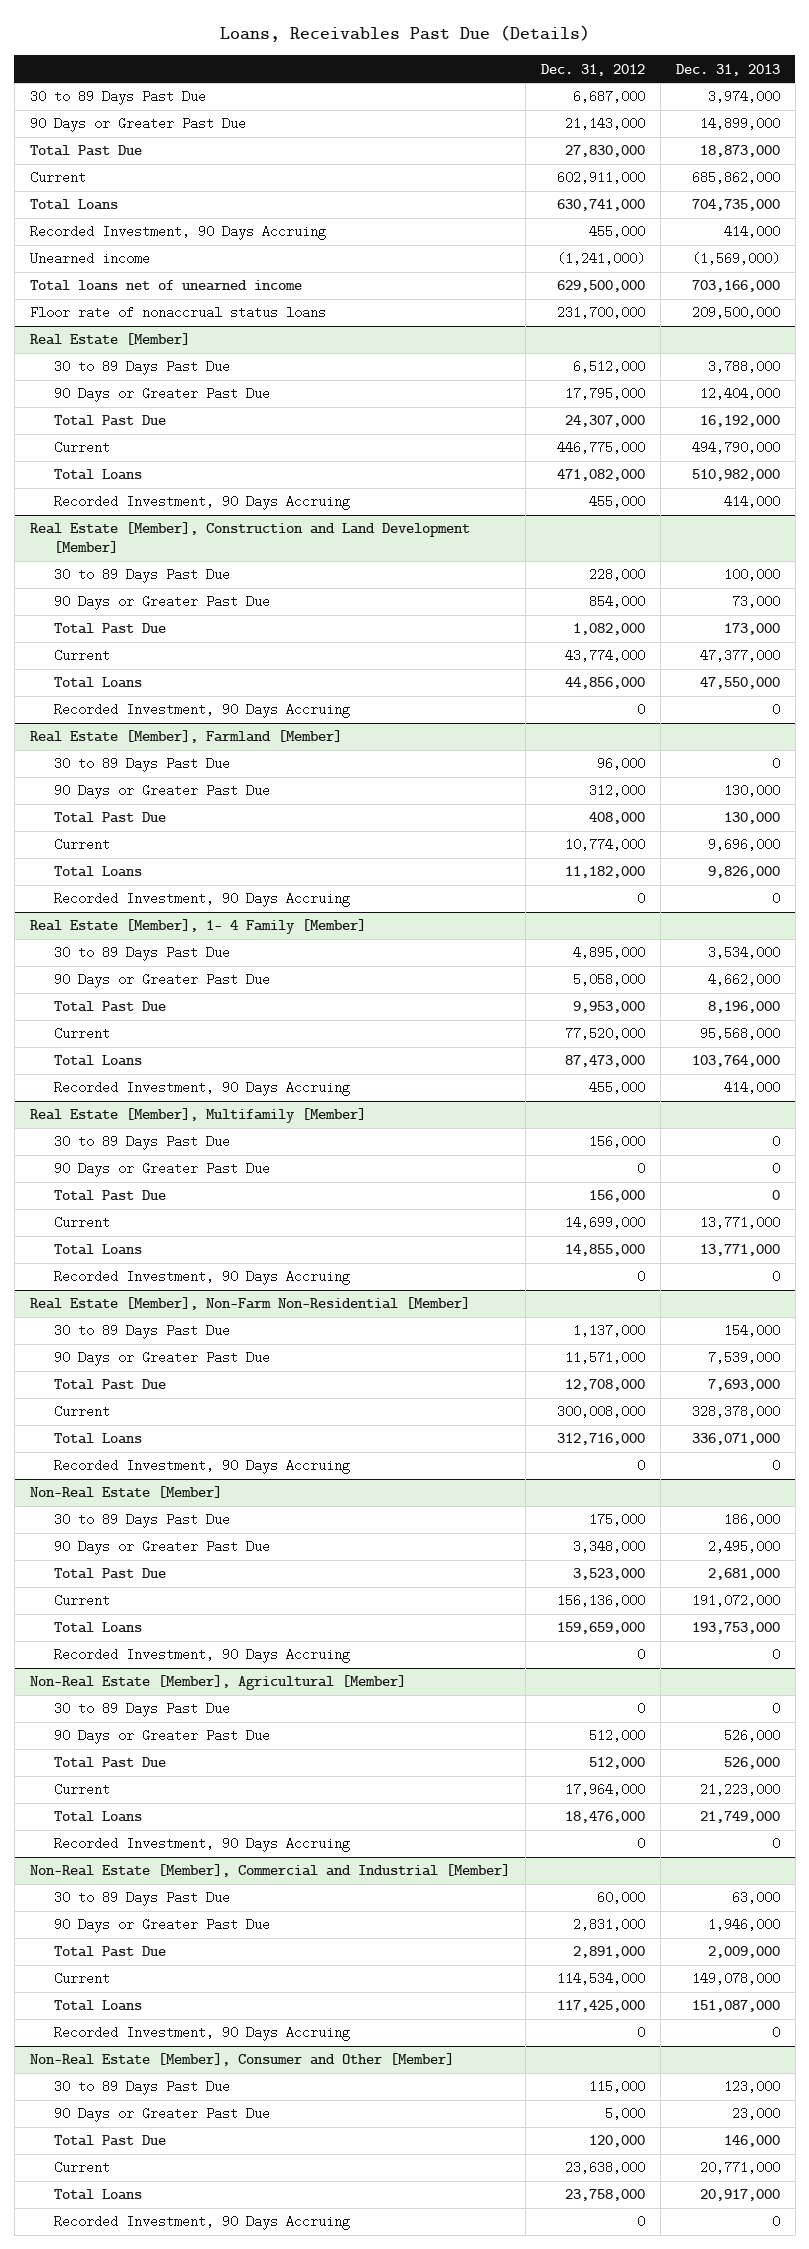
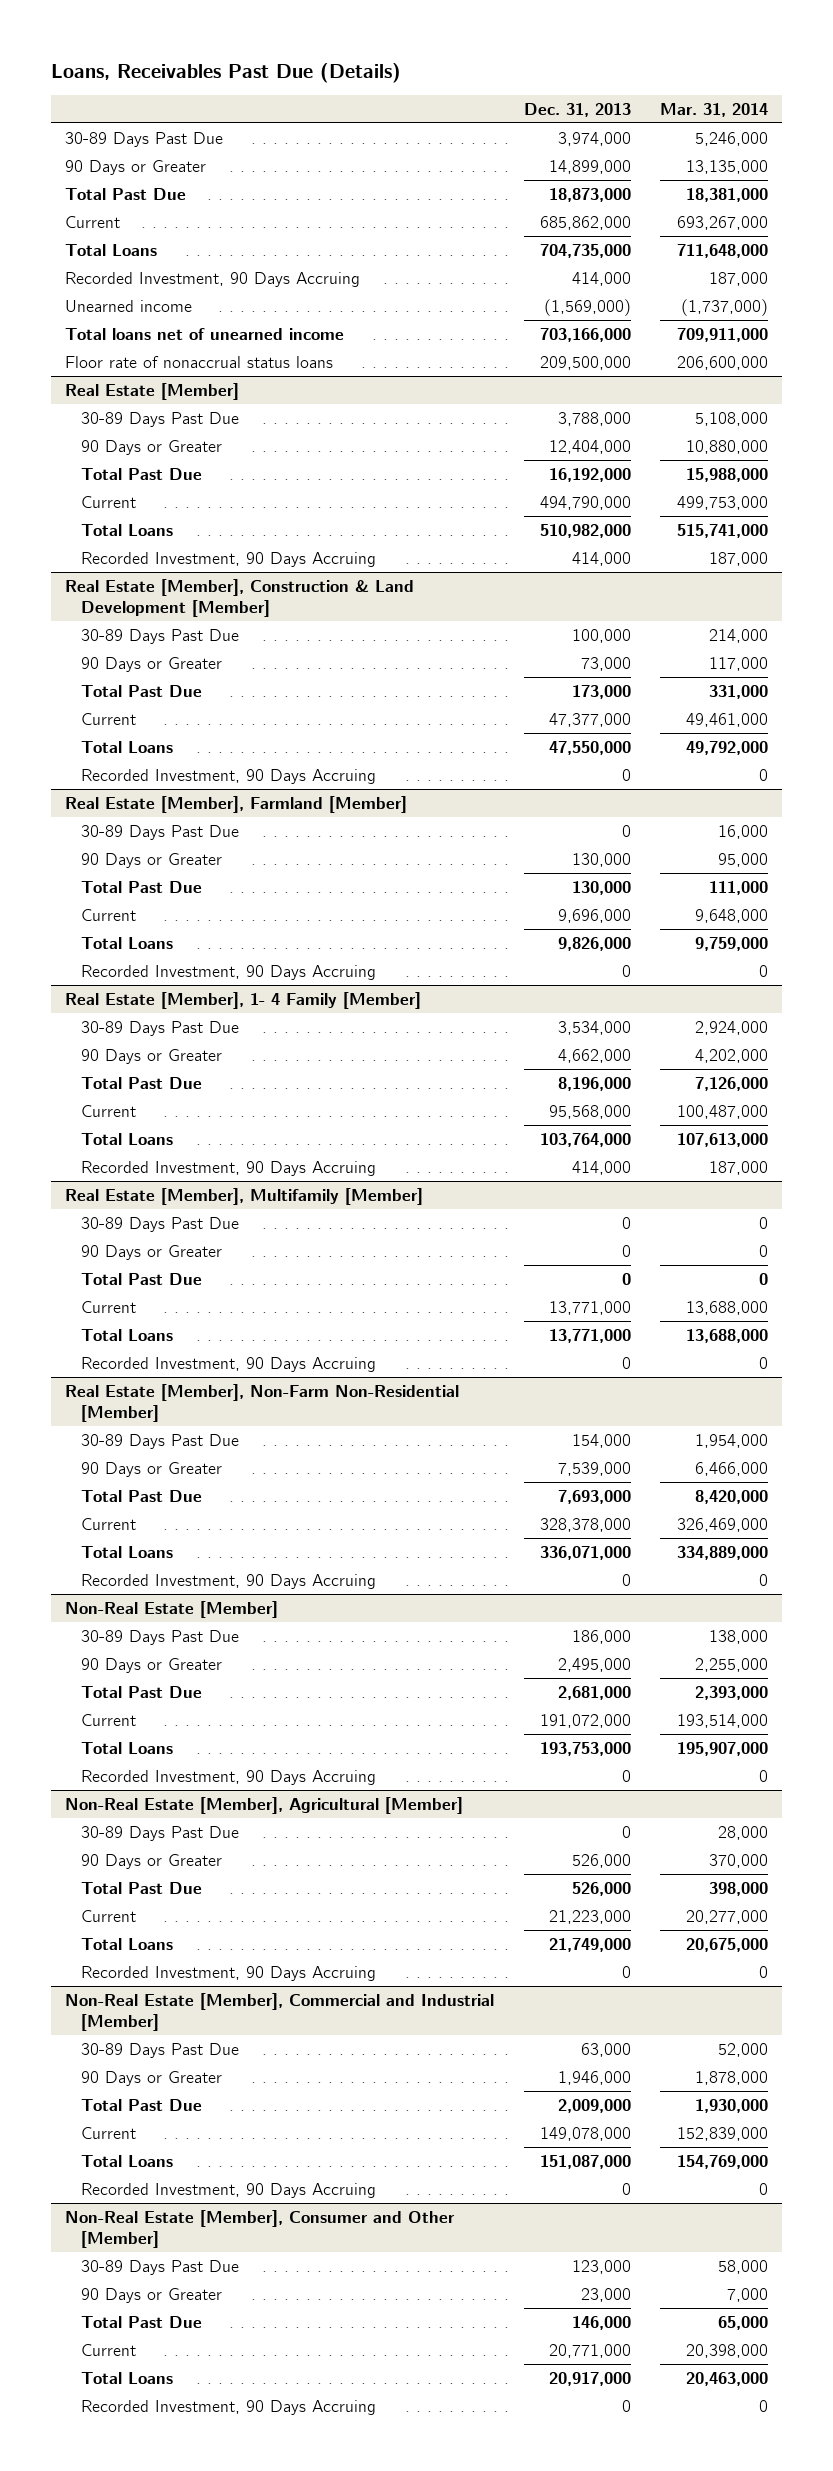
[540,63,645,76] Dec. 31, 2012 -> none
none -> [659,102,768,117] Mar. 31, 2014
[29,90,206,106] 30 to 89 Days Past Due -> [65,131,224,147] 30-89 Days Past Due
[29,117,246,133] 90 Days or Greater Past Due -> [65,159,207,175] 90 Days or Greater
[53,360,230,376] 30 to 89 Days Past Due -> [80,411,239,427] 30-89 Days Past Due
[53,387,270,403] 90 Days or Greater Past Due -> [80,439,222,455] 90 Days or Greater
[29,522,470,554] Real Estate [Member], Construction and Land Development [Member] -> [65,578,415,618] Real Estate [Member], Construction & Land Development [Member]
[53,568,230,584] 30 to 89 Days Past Due -> [80,628,239,644] 30-89 Days Past Due
[53,595,270,611] 90 Days or Greater Past Due -> [80,656,222,672] 90 Days or Greater
[53,757,230,773] 30 to 89 Days Past Due -> [80,824,239,840] 30-89 Days Past Due
[53,784,270,800] 90 Days or Greater Past Due -> [80,852,222,868] 90 Days or Greater
[53,946,230,962] 30 to 89 Days Past Due -> [80,1020,239,1036] 30-89 Days Past Due
[53,973,270,989] 90 Days or Greater Past Due -> [80,1048,222,1064] 90 Days or Greater
[53,1135,230,1151] 30 to 89 Days Past Due -> [80,1216,239,1232] 30-89 Days Past Due
[53,1162,270,1178] 90 Days or Greater Past Due -> [80,1244,222,1260] 90 Days or Greater
[53,1324,230,1340] 30 to 89 Days Past Due -> [80,1433,239,1449] 30-89 Days Past Due
[53,1351,270,1367] 90 Days or Greater Past Due -> [80,1461,222,1477] 90 Days or Greater
[53,1513,230,1529] 30 to 89 Days Past Due -> [80,1629,239,1645] 30-89 Days Past Due
[53,1540,270,1556] 90 Days or Greater Past Due -> [80,1657,222,1673] 90 Days or Greater
[53,1702,230,1718] 30 to 89 Days Past Due -> [80,1825,239,1841] 30-89 Days Past Due
[53,1729,270,1745] 90 Days or Greater Past Due -> [80,1853,222,1869] 90 Days or Greater
[53,1891,230,1907] 30 to 89 Days Past Due -> [80,2042,239,2058] 30-89 Days Past Due
[53,1918,270,1934] 90 Days or Greater Past Due -> [80,2070,222,2086] 90 Days or Greater
[53,2080,230,2096] 30 to 89 Days Past Due -> [80,2259,239,2275] 30-89 Days Past Due
[53,2107,270,2123] 90 Days or Greater Past Due -> [80,2287,222,2303] 90 Days or Greater

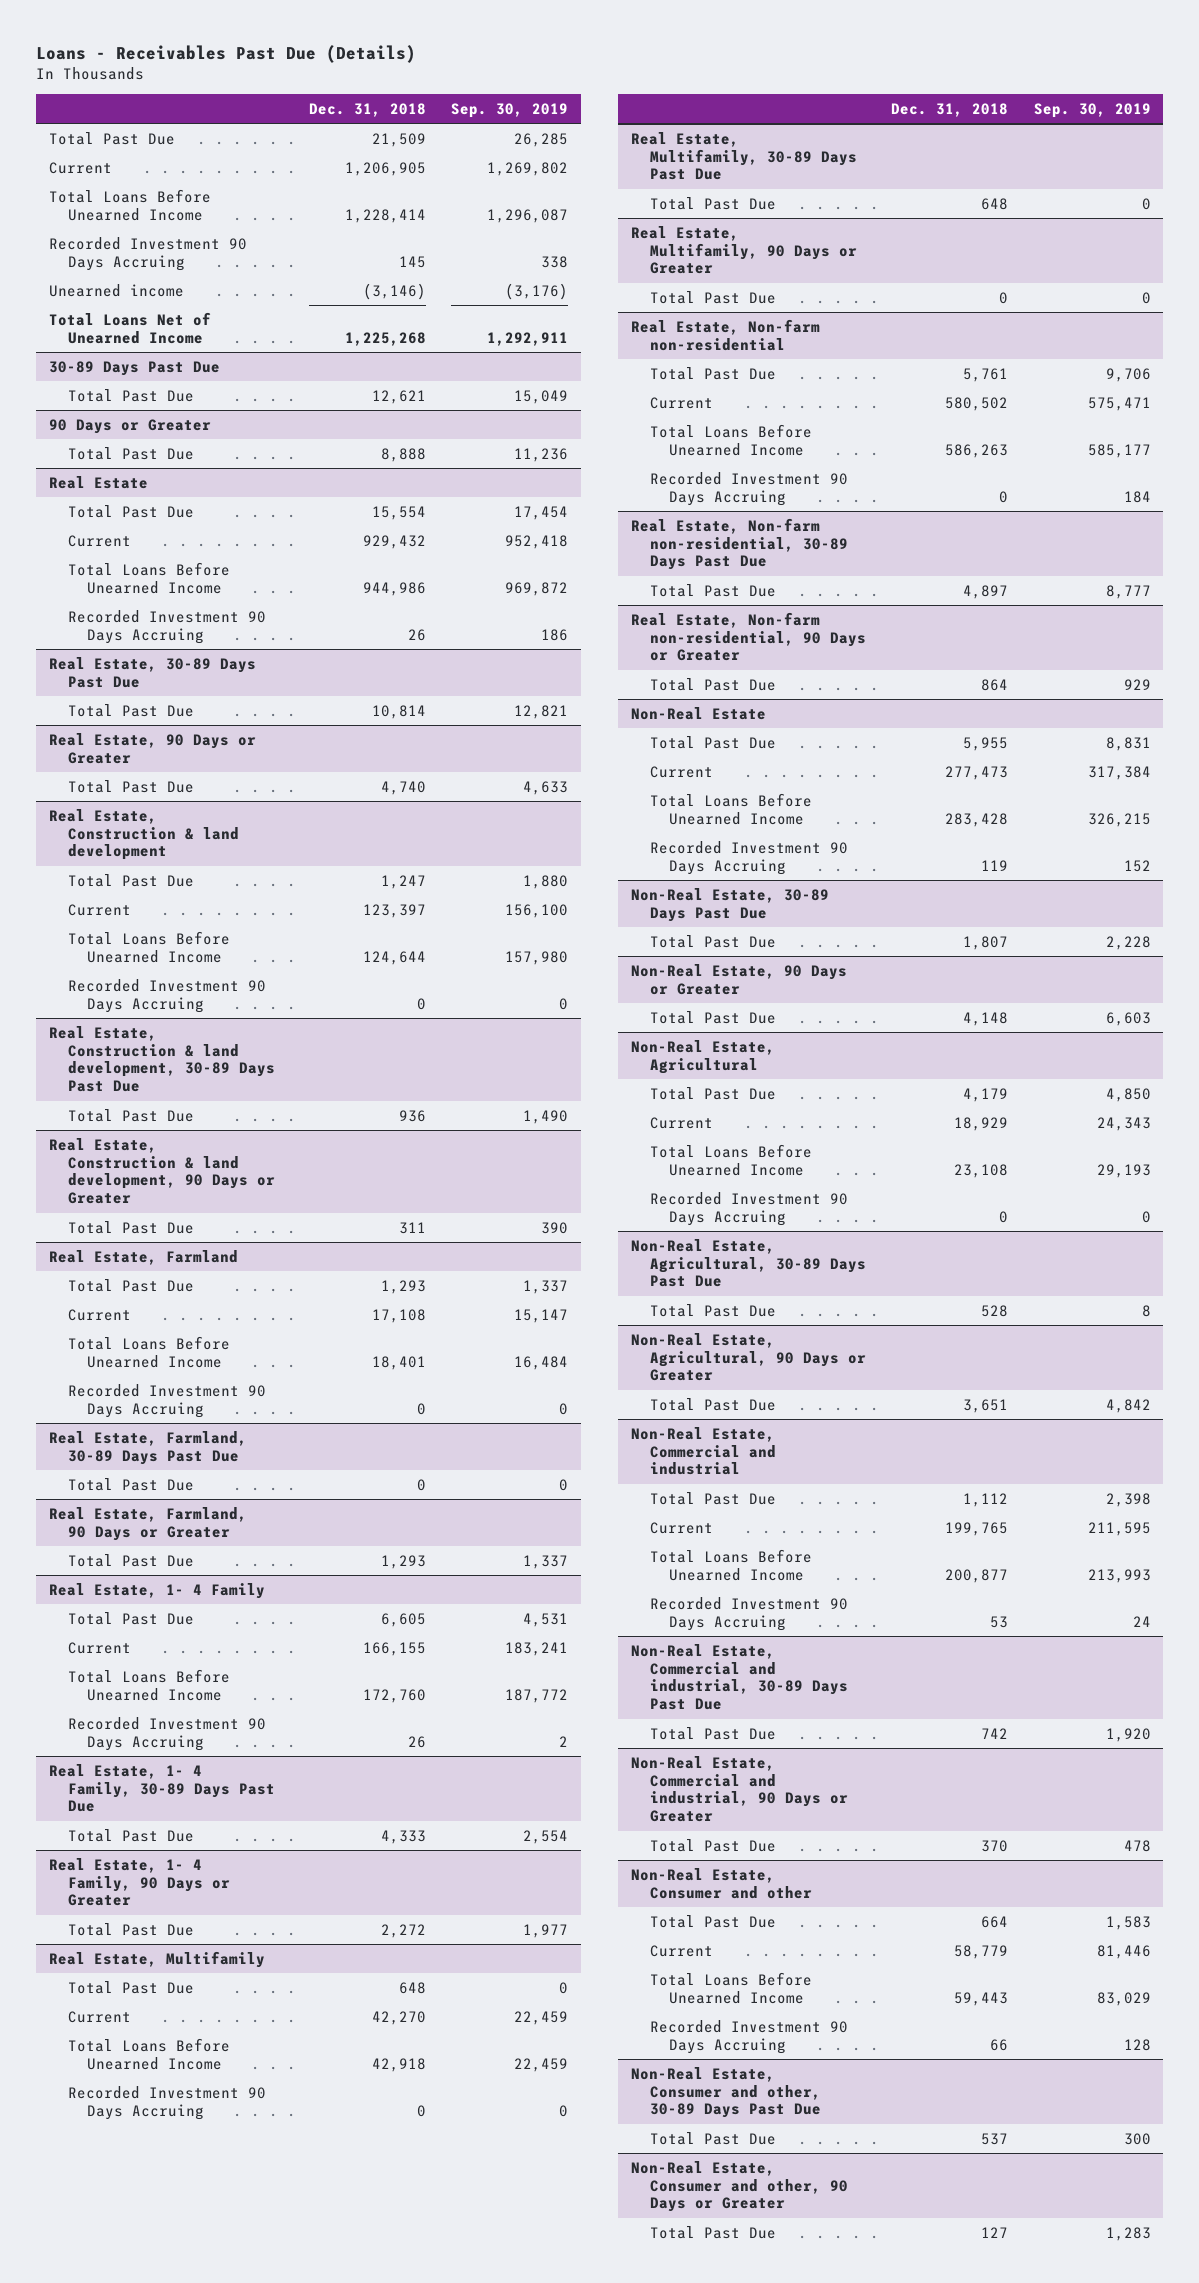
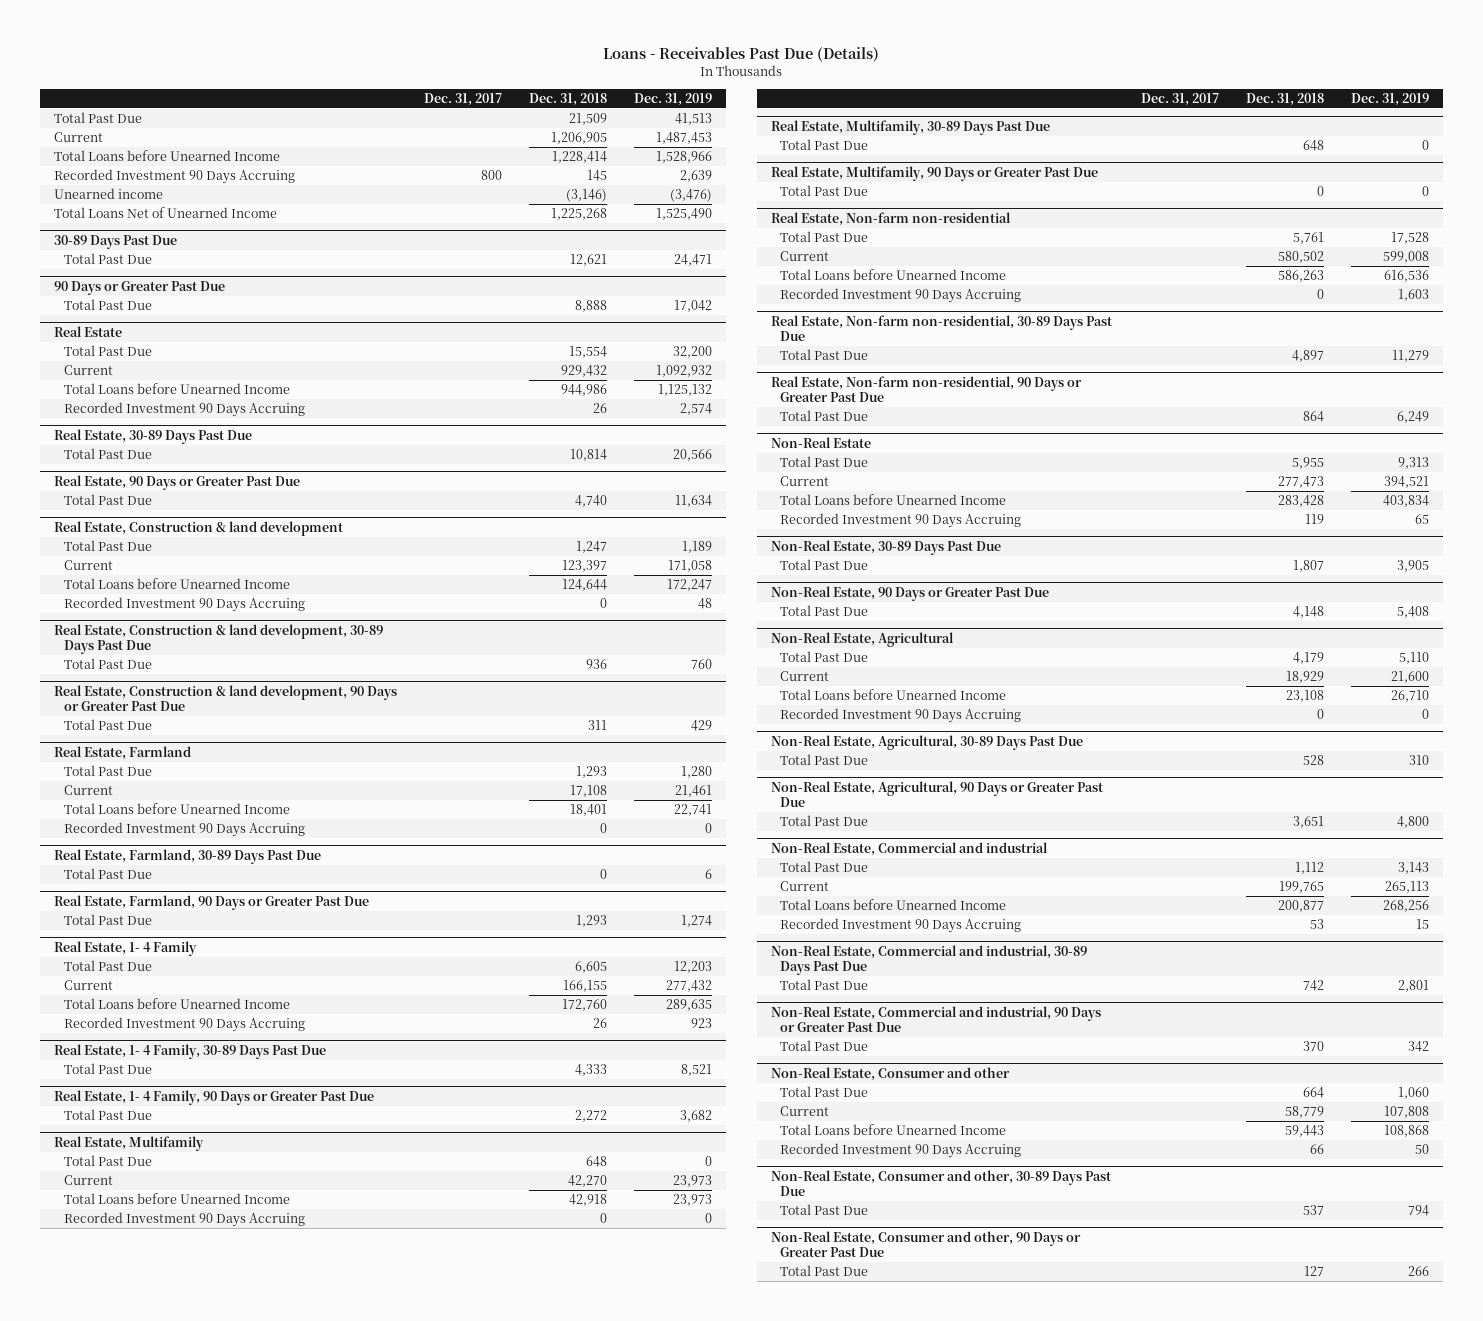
[451,103,569,119] Sep. 30, 2019 -> none
none -> [423,92,502,106] Dec. 31, 2017
none -> [634,92,713,106] Dec. 31, 2019
[48,188,211,221] Total Loans Before Unearned Income -> [53,150,280,162] Total Loans before Unearned Income
[48,418,211,434] 90 Days or Greater -> [53,280,225,295] 90 Days or Greater Past Due
[67,561,230,594] Total Loans Before Unearned Income -> [63,383,290,395] Total Loans before Unearned Income
[48,732,256,764] Real Estate, 90 Days or Greater -> [53,474,300,490] Real Estate, 90 Days or Greater Past Due
[67,930,230,963] Total Loans Before Unearned Income -> [63,578,290,590] Total Loans before Unearned Income
[48,1137,275,1205] Real Estate, Construction & land development, 90 Days or Greater -> [53,684,397,712] Real Estate, Construction & land development, 90 Days or Greater Past Due
[67,1335,230,1368] Total Loans Before Unearned Income -> [63,803,290,815] Total Loans before Unearned Income
[48,1506,247,1541] Real Estate, Farmland, 90 Days or Greater -> [53,894,369,910] Real Estate, Farmland, 90 Days or Greater Past Due
[67,1668,230,1701] Total Loans Before Unearned Income -> [63,998,290,1010] Total Loans before Unearned Income
[48,1857,230,1907] Real Estate, 1- 4 Family, 90 Days or Greater -> [53,1089,374,1105] Real Estate, 1- 4 Family, 90 Days or Greater Past Due
[67,2037,230,2070] Total Loans Before Unearned Income -> [63,1193,290,1205] Total Loans before Unearned Income
[630,225,858,275] Real Estate, Multifamily, 90 Days or Greater -> [770,165,1098,181] Real Estate, Multifamily, 90 Days or Greater Past Due
[650,423,813,456] Total Loans Before Unearned Income -> [780,269,1007,281] Total Loans before Unearned Income
[630,611,867,662] Real Estate, Non-farm non-residential, 90 Days or Greater -> [770,375,1082,403] Real Estate, Non-farm non-residential, 90 Days or Greater Past Due
[650,792,813,825] Total Loans Before Unearned Income -> [780,494,1007,506] Total Loans before Unearned Income
[630,963,847,995] Non-Real Estate, 90 Days or Greater -> [770,585,1049,601] Non-Real Estate, 90 Days or Greater Past Due
[650,1143,813,1176] Total Loans Before Unearned Income -> [780,689,1007,701] Total Loans before Unearned Income
[630,1332,867,1382] Non-Real Estate, Agricultural, 90 Days or Greater -> [770,780,1103,808] Non-Real Estate, Agricultural, 90 Days or Greater Past Due
[650,1548,813,1581] Total Loans Before Unearned Income -> [780,899,1007,911] Total Loans before Unearned Income
[630,1755,849,1823] Non-Real Estate, Commercial and industrial, 90 Days or Greater -> [770,1005,1101,1033] Non-Real Estate, Commercial and industrial, 90 Days or Greater Past Due
[650,1971,813,2004] Total Loans Before Unearned Income -> [780,1124,1007,1136] Total Loans before Unearned Income
[630,2160,849,2213] Non-Real Estate, Consumer and other, 90 Days or Greater -> [770,1230,1081,1258] Non-Real Estate, Consumer and other, 90 Days or Greater Past Due

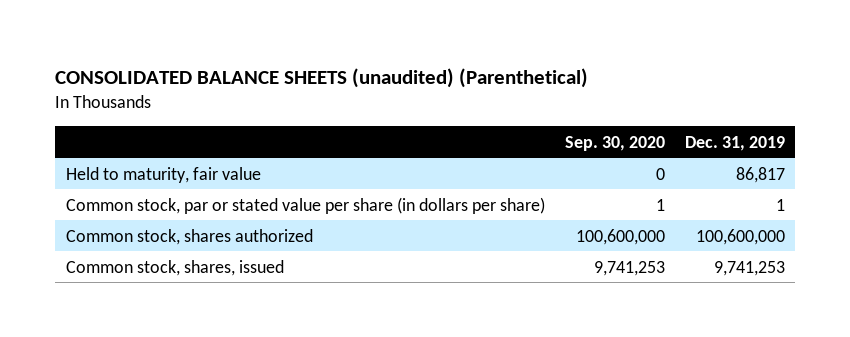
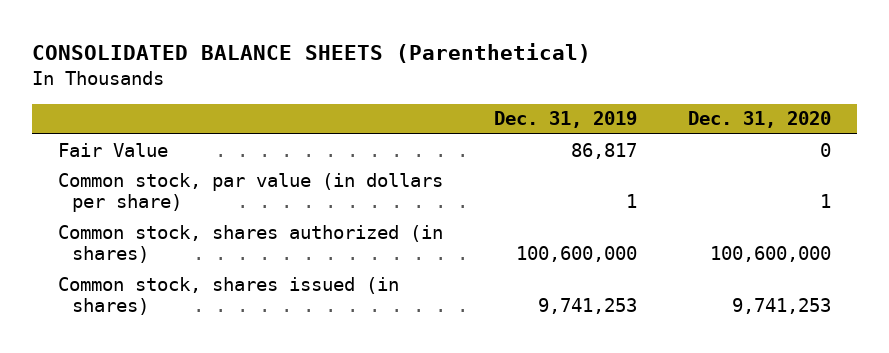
[55,67,589,88] CONSOLIDATED BALANCE SHEETS (unaudited) (Parenthetical) -> [32,43,592,64] CONSOLIDATED BALANCE SHEETS (Parenthetical)
[564,135,665,151] Sep. 30, 2020 -> none
none -> [688,111,832,129] Dec. 31, 2020
[65,166,261,183] Held to maturity, fair value -> [57,142,168,157] Fair Value
[65,196,545,214] Common stock, par or stated value per share (in dollars per share) -> [57,172,443,213] Common stock, par value (in dollars per share)
[65,228,313,245] Common stock, shares authorized -> [57,224,443,264] Common stock, shares authorized (in shares)
[65,259,284,276] Common stock, shares, issued -> [57,276,399,316] Common stock, shares issued (in shares)

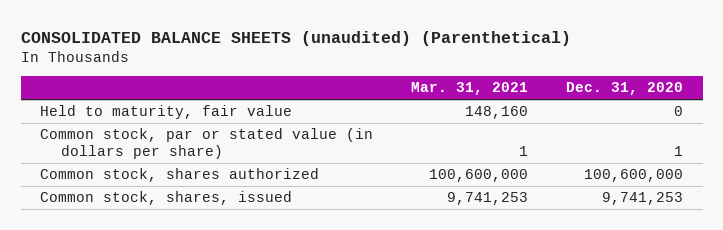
[32,43,592,64] CONSOLIDATED BALANCE SHEETS (Parenthetical) -> [20,30,571,46] CONSOLIDATED BALANCE SHEETS (unaudited) (Parenthetical)
[493,111,637,129] Dec. 31, 2019 -> none
none -> [411,82,529,96] Mar. 31, 2021
[57,142,168,157] Fair Value -> [39,105,292,120] Held to maturity, fair value
[57,172,443,213] Common stock, par value (in dollars per share) -> [39,128,373,160] Common stock, par or stated value (in dollars per share)
[57,224,443,264] Common stock, shares authorized (in shares) -> [39,168,319,183] Common stock, shares authorized
[57,276,399,316] Common stock, shares issued (in shares) -> [39,191,292,206] Common stock, shares, issued

